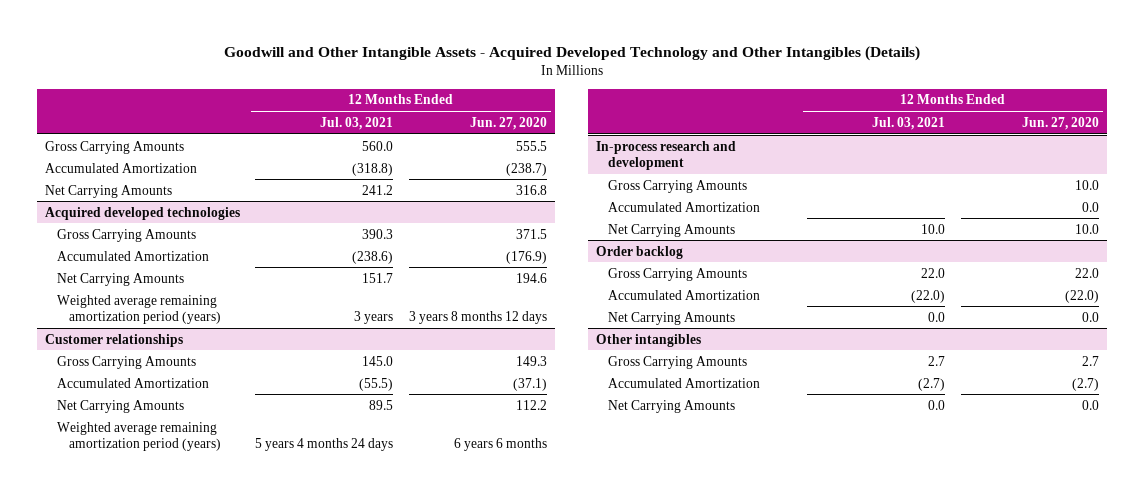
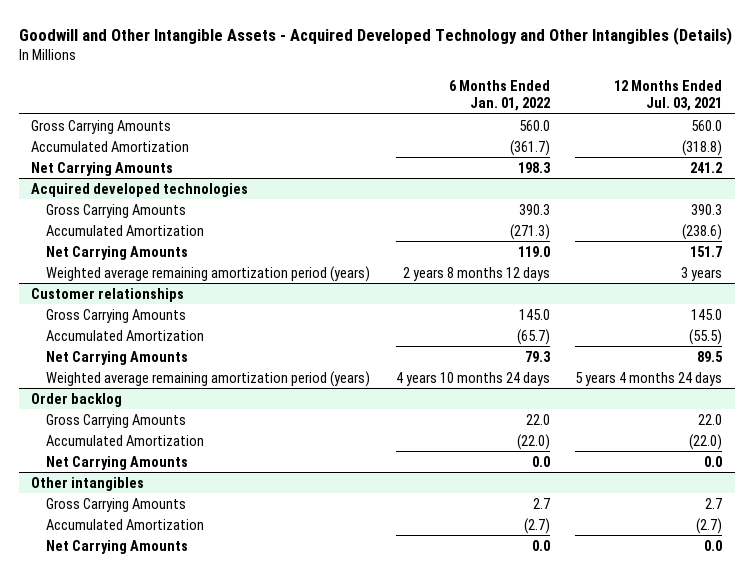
[470,116,548,130] Jun. 27, 2020 -> none
none -> [448,79,550,112] 6 Months Ended Jan. 01, 2022
[596,140,737,170] In-process research and development -> none
[608,179,748,193] Gross Carrying Amounts -> none
[608,201,761,212] Accumulated Amortization -> none
[608,223,736,237] Net Carrying Amounts -> none

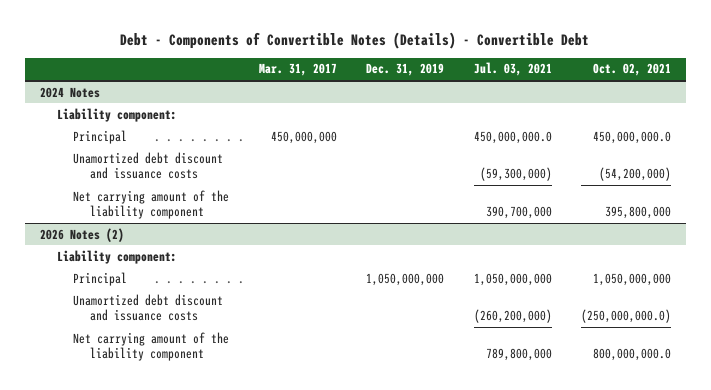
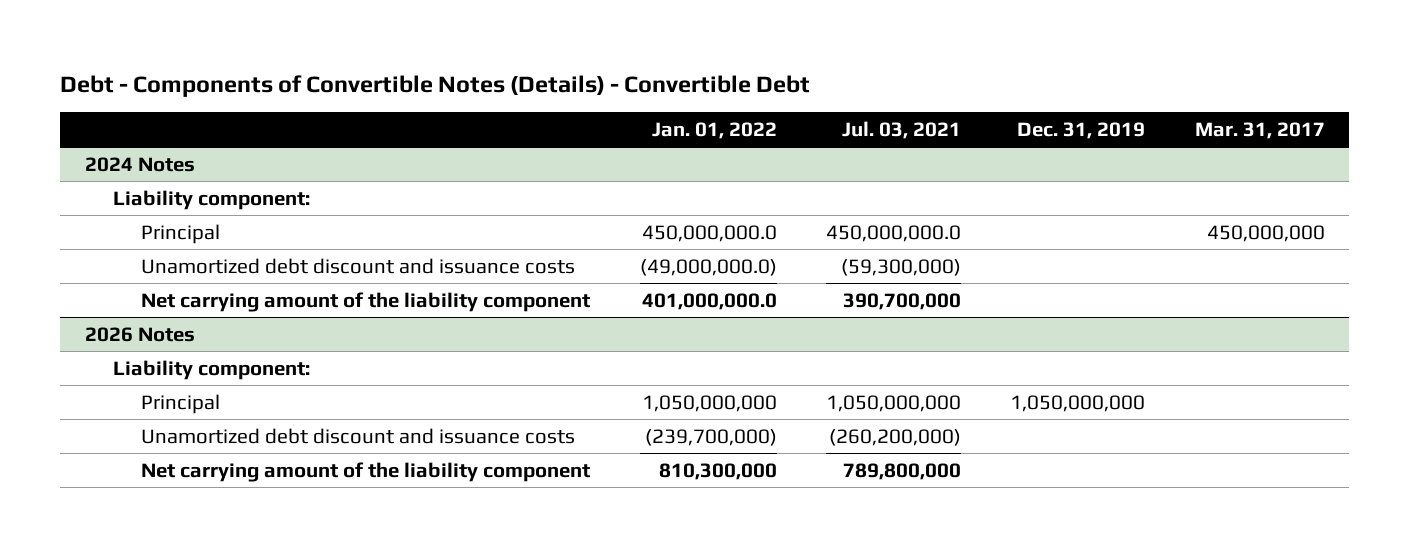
[592,63,671,77] Oct. 02, 2021 -> none
none -> [651,121,777,139] Jan. 01, 2022
[39,227,124,242] 2026 Notes (2) -> [84,326,195,342] 2026 Notes

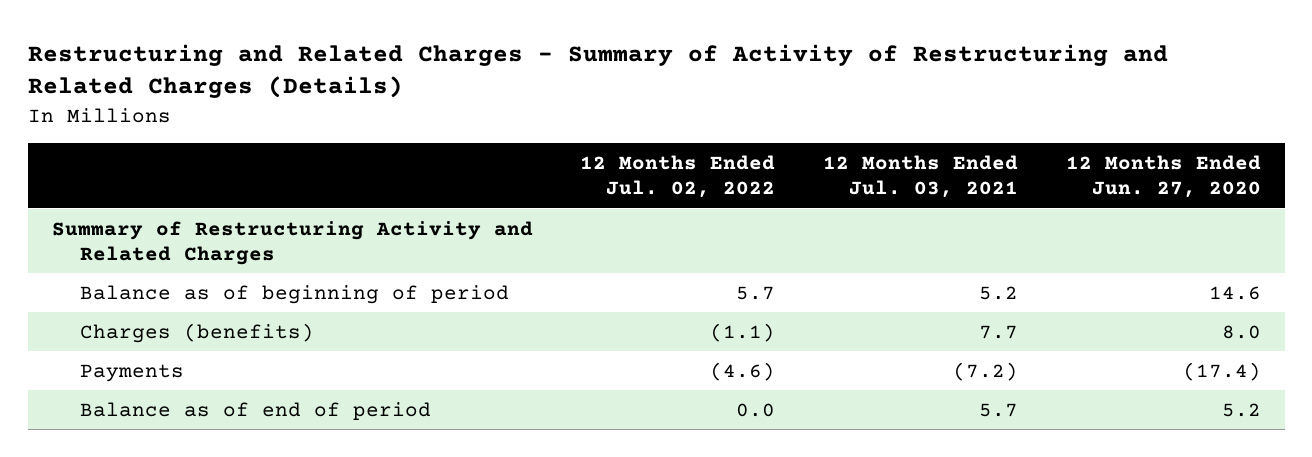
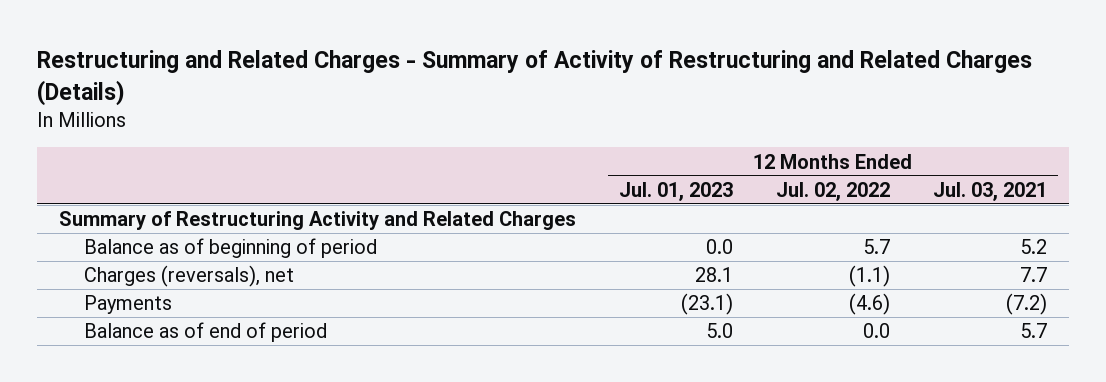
[1065,154,1261,199] 12 Months Ended Jun. 27, 2020 -> none
none -> [618,181,733,201] Jul. 01, 2023
[80,322,315,343] Charges (benefits) -> [84,265,295,288] Charges (reversals), net

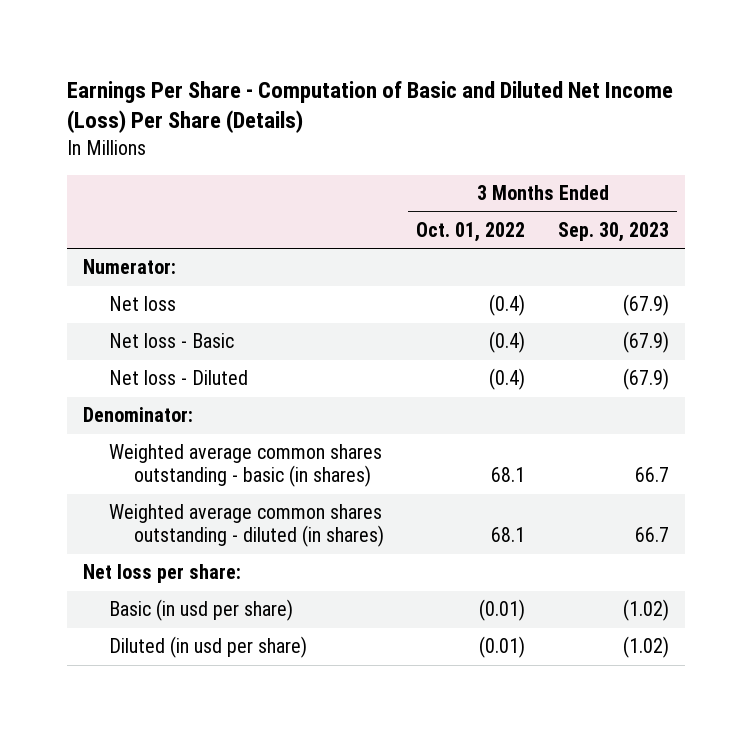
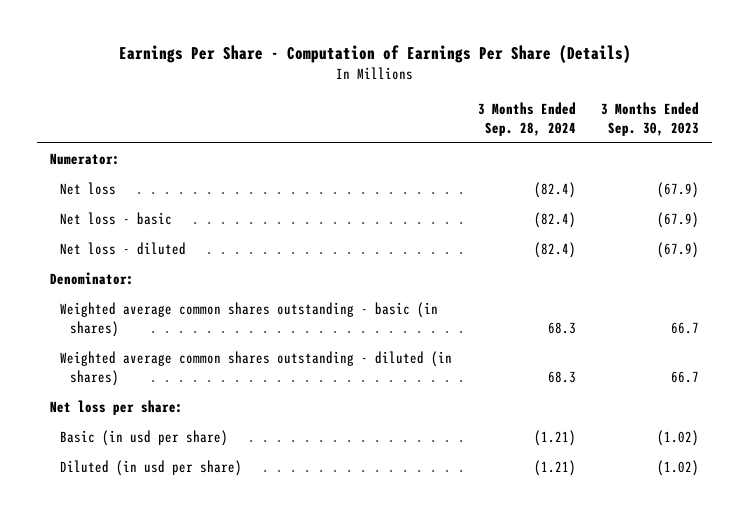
[66,80,673,134] Earnings Per Share - Computation of Basic and Diluted Net Income (Loss) Per Share (Details) -> [118,45,631,64] Earnings Per Share - Computation of Earnings Per Share (Details)
[416,221,526,242] Oct. 01, 2022 -> none
none -> [477,102,576,136] 3 Months Ended Sep. 28, 2024
[108,333,234,349] Net loss - Basic -> [60,212,173,226] Net loss - basic
[108,370,248,386] Net loss - Diluted -> [60,242,187,256] Net loss - diluted

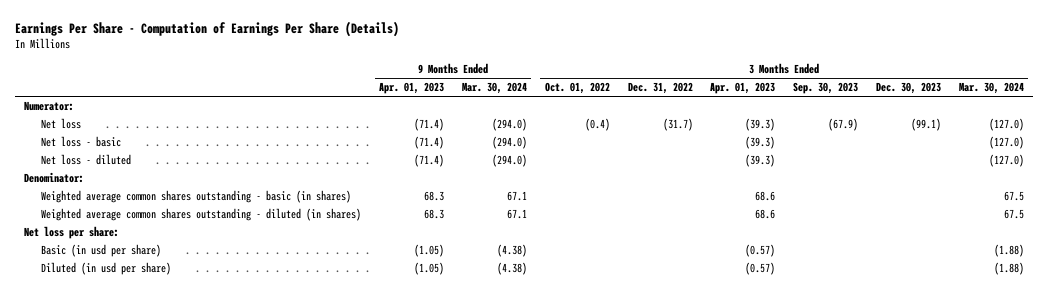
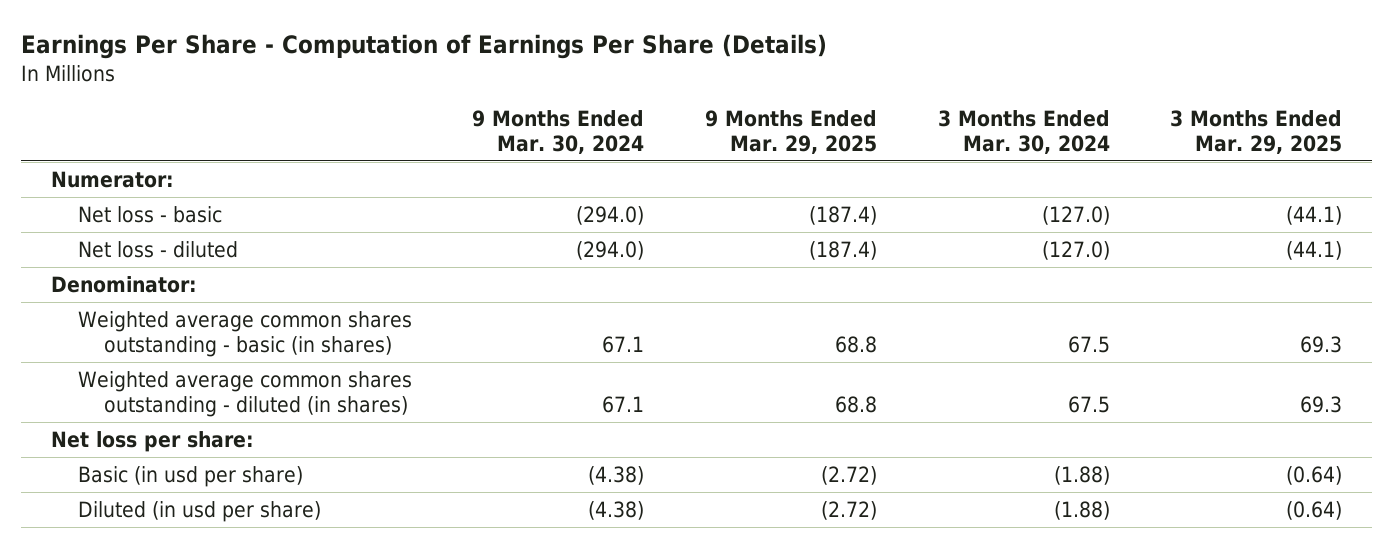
[379,82,445,95] Apr. 01, 2023 -> none
[544,82,610,95] Oct. 01, 2022 -> none
[627,82,693,95] Dec. 31, 2022 -> none
[710,82,776,95] Apr. 01, 2023 -> none
[793,82,859,95] Sep. 30, 2023 -> none
[876,82,942,95] Dec. 30, 2023 -> none
none -> [705,110,878,154] 9 Months Ended Mar. 29, 2025
none -> [1170,110,1343,154] 3 Months Ended Mar. 29, 2025
[41,118,82,130] Net loss -> none

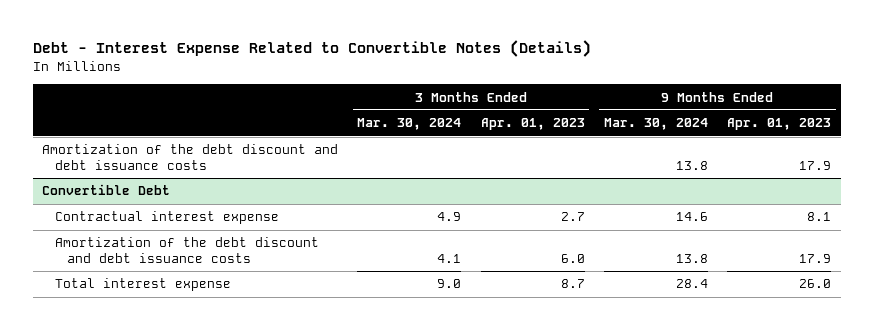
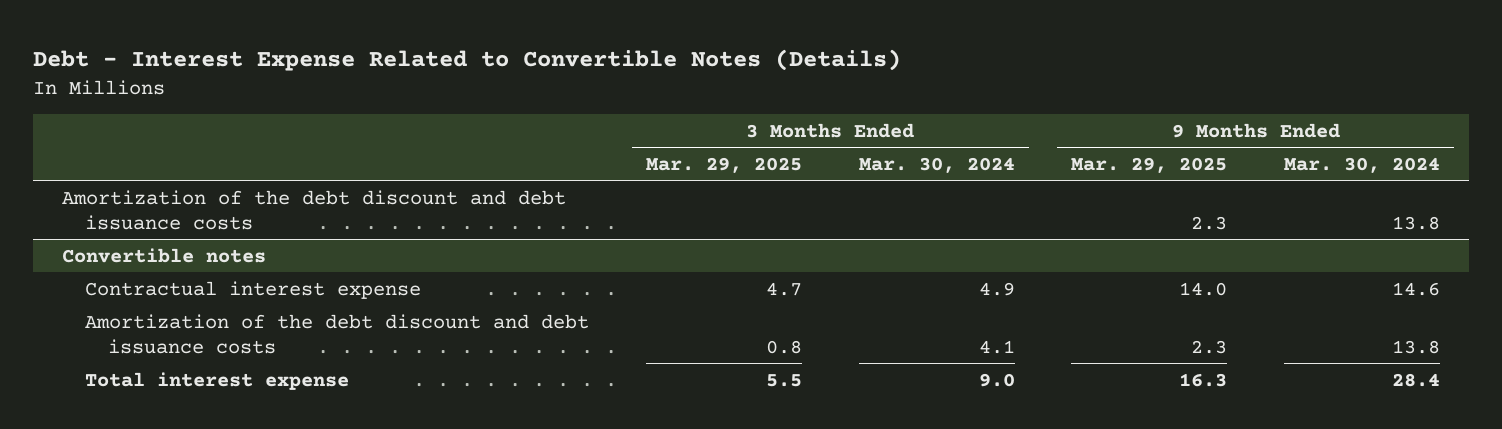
[480,118,585,131] Apr. 01, 2023 -> none
[726,118,831,131] Apr. 01, 2023 -> none
none -> [645,156,802,173] Mar. 29, 2025
none -> [1071,156,1228,173] Mar. 29, 2025
[42,184,171,196] Convertible Debt -> [61,247,266,263] Convertible notes

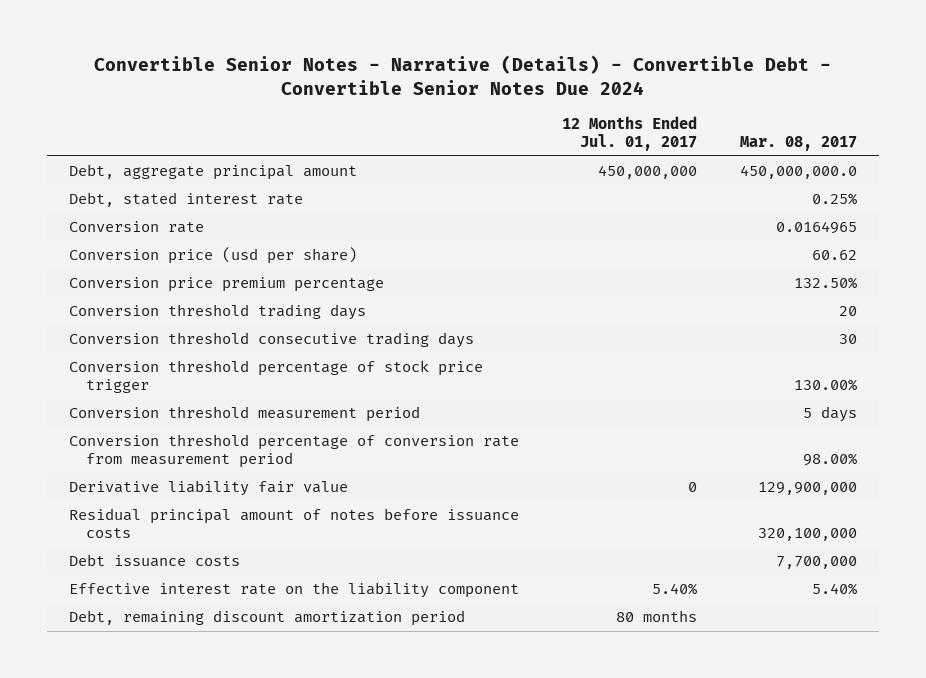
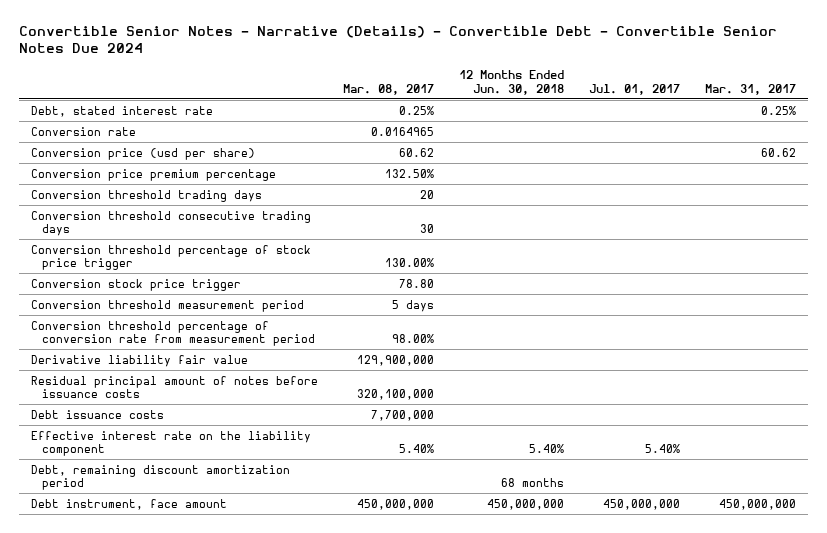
[562,116,698,151] 12 Months Ended Jul. 01, 2017 -> none
none -> [458,70,564,95] 12 Months Ended Jun. 30, 2018
none -> [588,83,680,95] Jul. 01, 2017
none -> [704,83,796,95] Mar. 31, 2017
[68,164,357,181] Debt, aggregate principal amount -> none
none -> [31,278,242,291] Conversion stock price trigger
none -> [31,498,228,510] Debt instrument, face amount

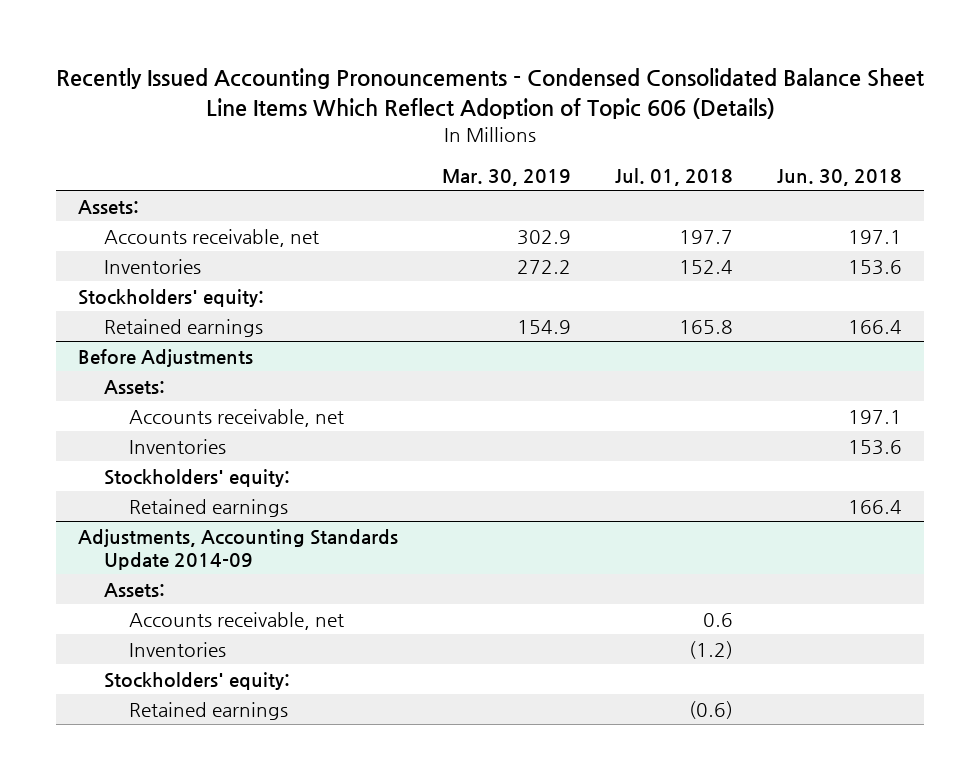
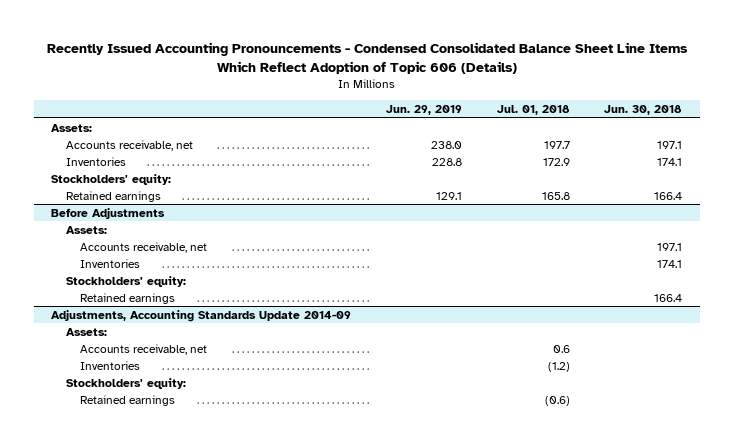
[441,168,571,186] Mar. 30, 2019 -> none
none -> [386,105,463,116] Jun. 29, 2019
[678,259,733,274] 152.4 -> [542,157,570,166] 172.9
[847,259,902,275] 153.6 -> [657,157,683,166] 174.1
[847,439,902,455] 153.6 -> [657,259,683,268] 174.1

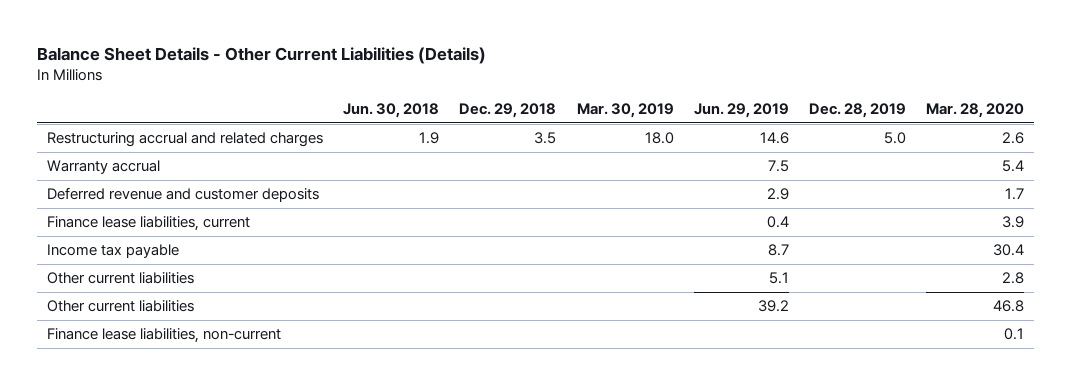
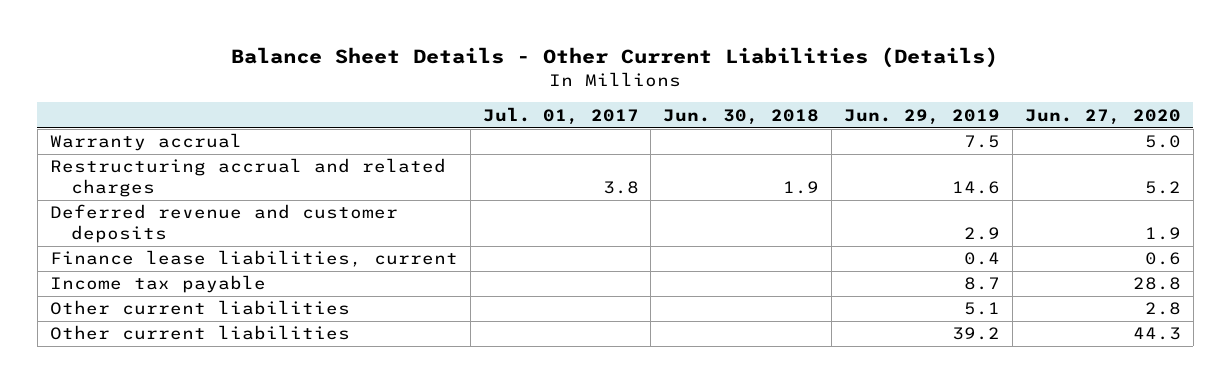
[459,103,557,119] Dec. 29, 2018 -> none
[576,103,674,119] Mar. 30, 2019 -> none
[808,103,906,119] Dec. 28, 2019 -> none
[925,103,1024,119] Mar. 28, 2020 -> none
none -> [482,106,639,125] Jul. 01, 2017
none -> [1024,108,1181,125] Jun. 27, 2020
[47,132,324,148] Restructuring accrual and related charges -> [49,158,446,197] Restructuring accrual and related charges
[47,328,282,344] Finance lease liabilities, non-current -> none

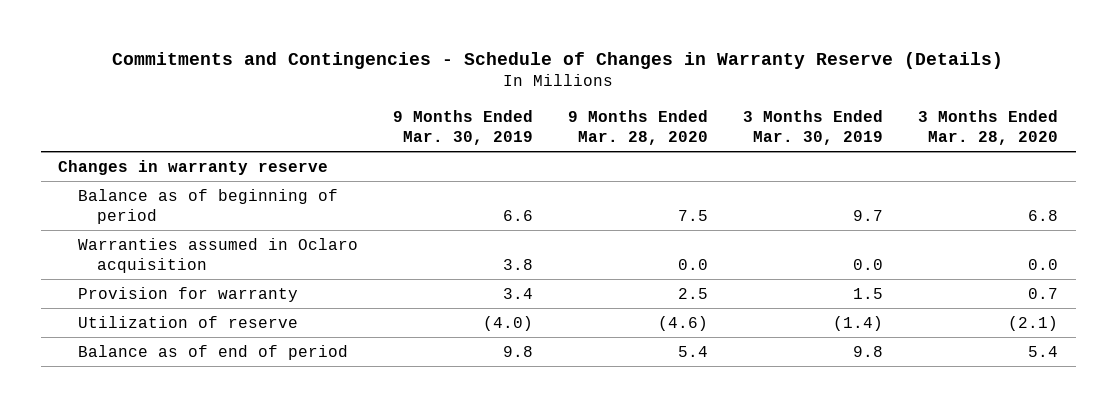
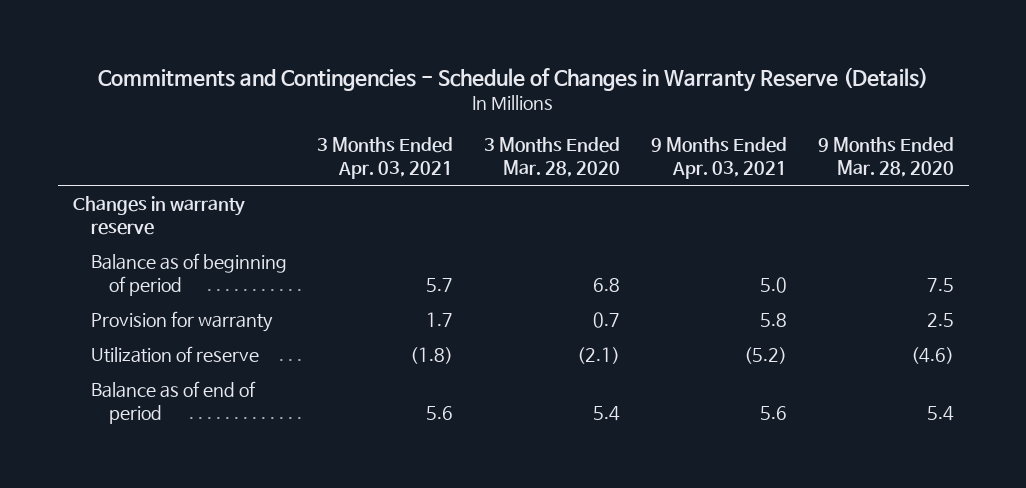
[392,109,533,145] 9 Months Ended Mar. 30, 2019 -> none
[742,109,883,145] 3 Months Ended Mar. 30, 2019 -> none
none -> [317,137,454,180] 3 Months Ended Apr. 03, 2021
none -> [650,137,787,180] 9 Months Ended Apr. 03, 2021
[77,237,358,273] Warranties assumed in Oclaro acquisition -> none

